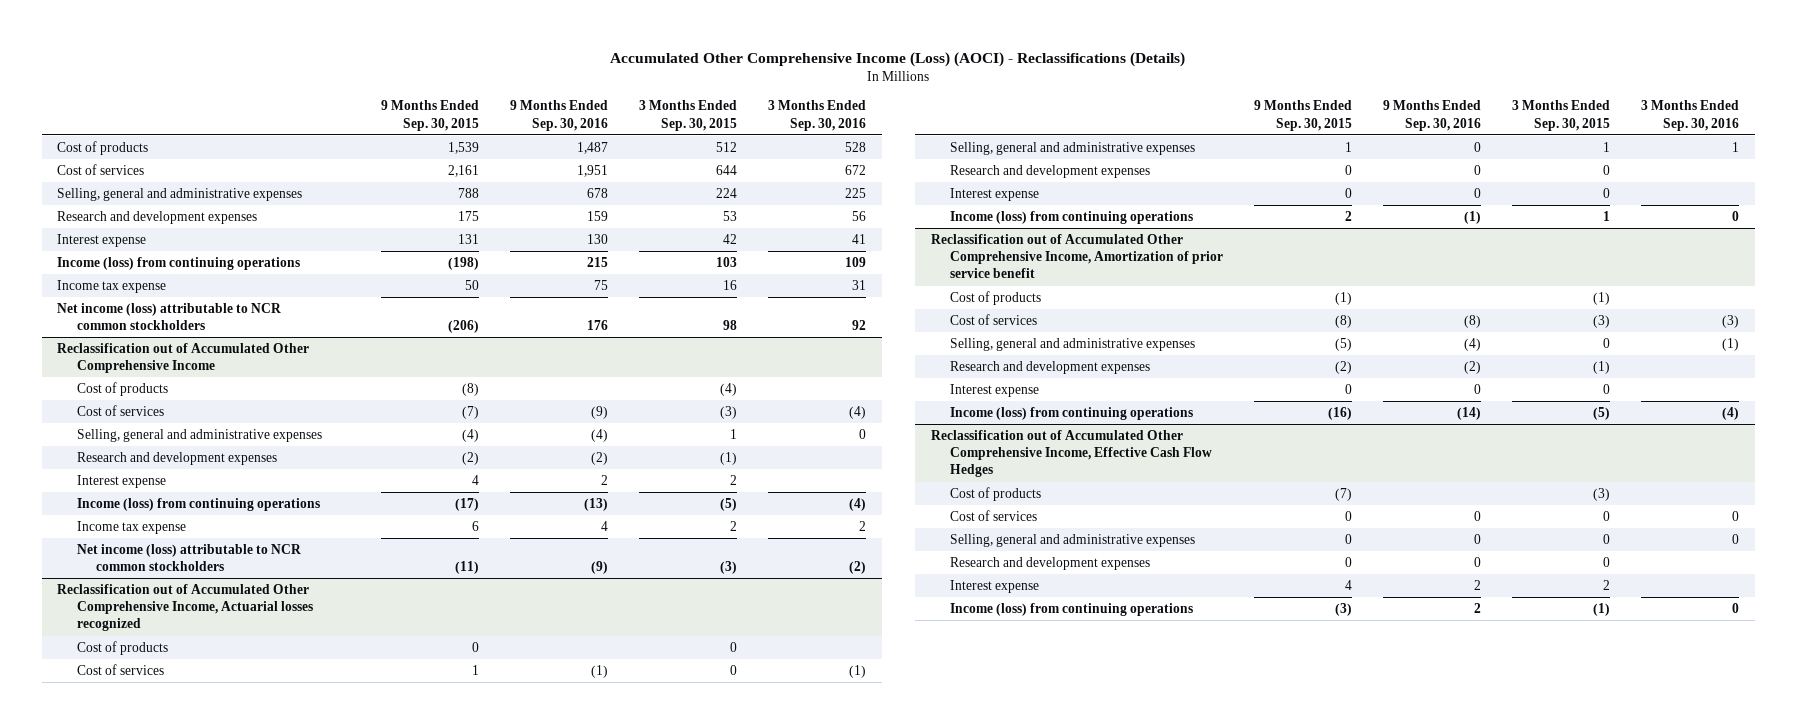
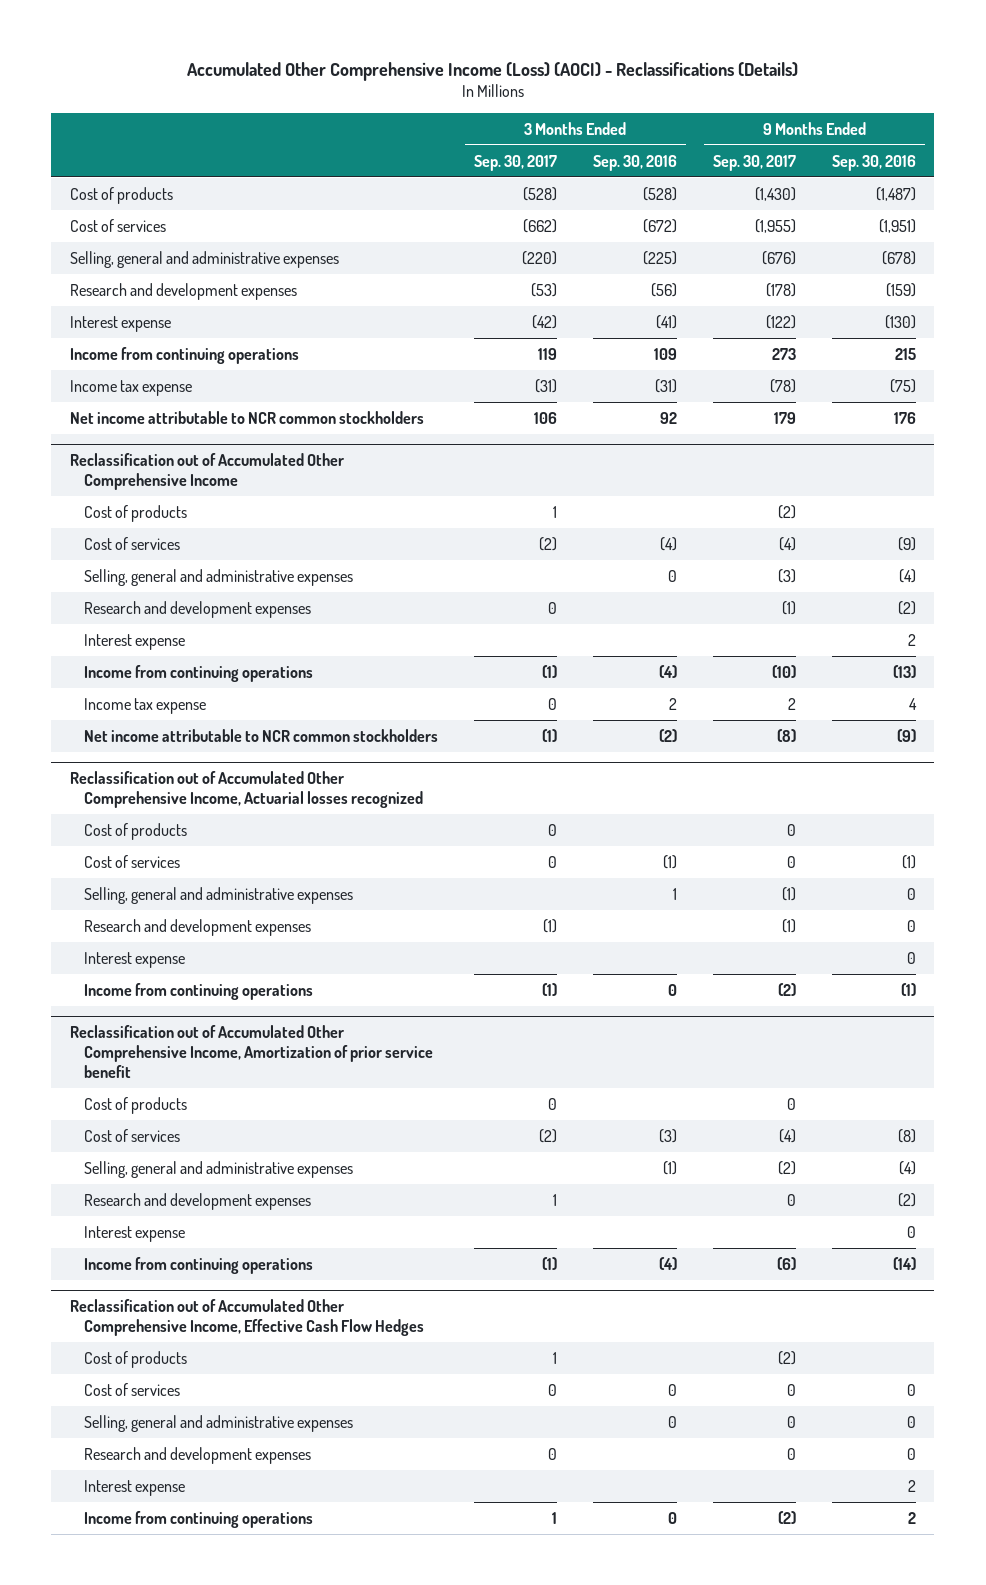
[380,100,479,131] 9 Months Ended Sep. 30, 2015 -> none
[638,100,737,131] 3 Months Ended Sep. 30, 2015 -> none
none -> [473,154,557,171] Sep. 30, 2017
none -> [713,154,797,171] Sep. 30, 2017
[576,141,608,154] 1,487 -> [876,186,917,201] (1,487)
[844,141,866,152] 528 -> [642,186,677,201] (528)
[576,164,608,177] 1,951 -> [879,218,917,233] (1,951)
[844,164,866,175] 672 -> [642,218,677,233] (672)
[586,187,608,198] 678 -> [882,250,917,265] (678)
[844,187,866,198] 225 -> [642,250,677,265] (225)
[586,210,608,221] 159 -> [886,282,917,297] (159)
[851,210,866,221] 56 -> [650,282,677,297] (56)
[586,233,608,244] 130 -> [885,314,917,329] (130)
[851,233,866,244] 41 -> [655,314,677,329] (41)
[57,256,301,270] Income (loss) from continuing operations -> [69,346,299,364] Income from continuing operations
[593,279,608,290] 75 -> [890,378,917,393] (75)
[851,279,866,290] 31 -> [654,378,677,393] (31)
[57,302,282,331] Net income (loss) attributable to NCR common stockholders -> [69,410,424,424] Net income attributable to NCR common stockholders
[76,497,320,511] Income (loss) from continuing operations -> [83,664,313,682] Income from continuing operations
[76,543,301,572] Net income (loss) attributable to NCR common stockholders -> [83,728,438,742] Net income attributable to NCR common stockholders
[950,210,1194,224] Income (loss) from continuing operations -> [83,982,313,1000] Income from continuing operations
[950,406,1194,420] Income (loss) from continuing operations -> [83,1256,313,1274] Income from continuing operations
[950,602,1194,616] Income (loss) from continuing operations -> [83,1510,313,1528] Income from continuing operations

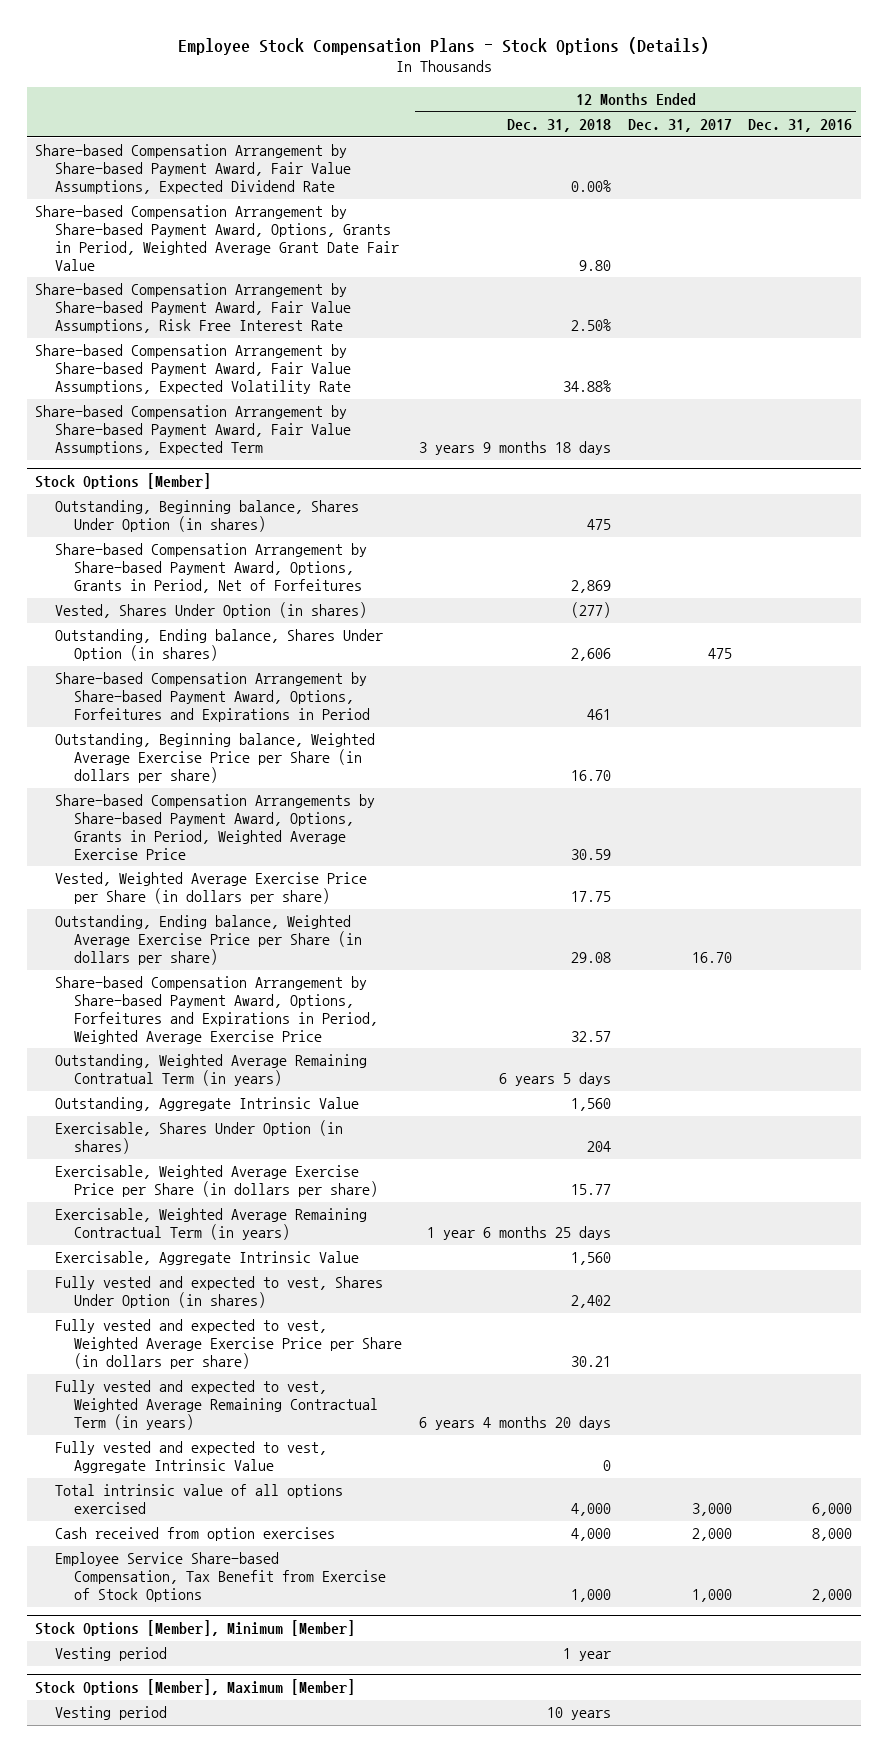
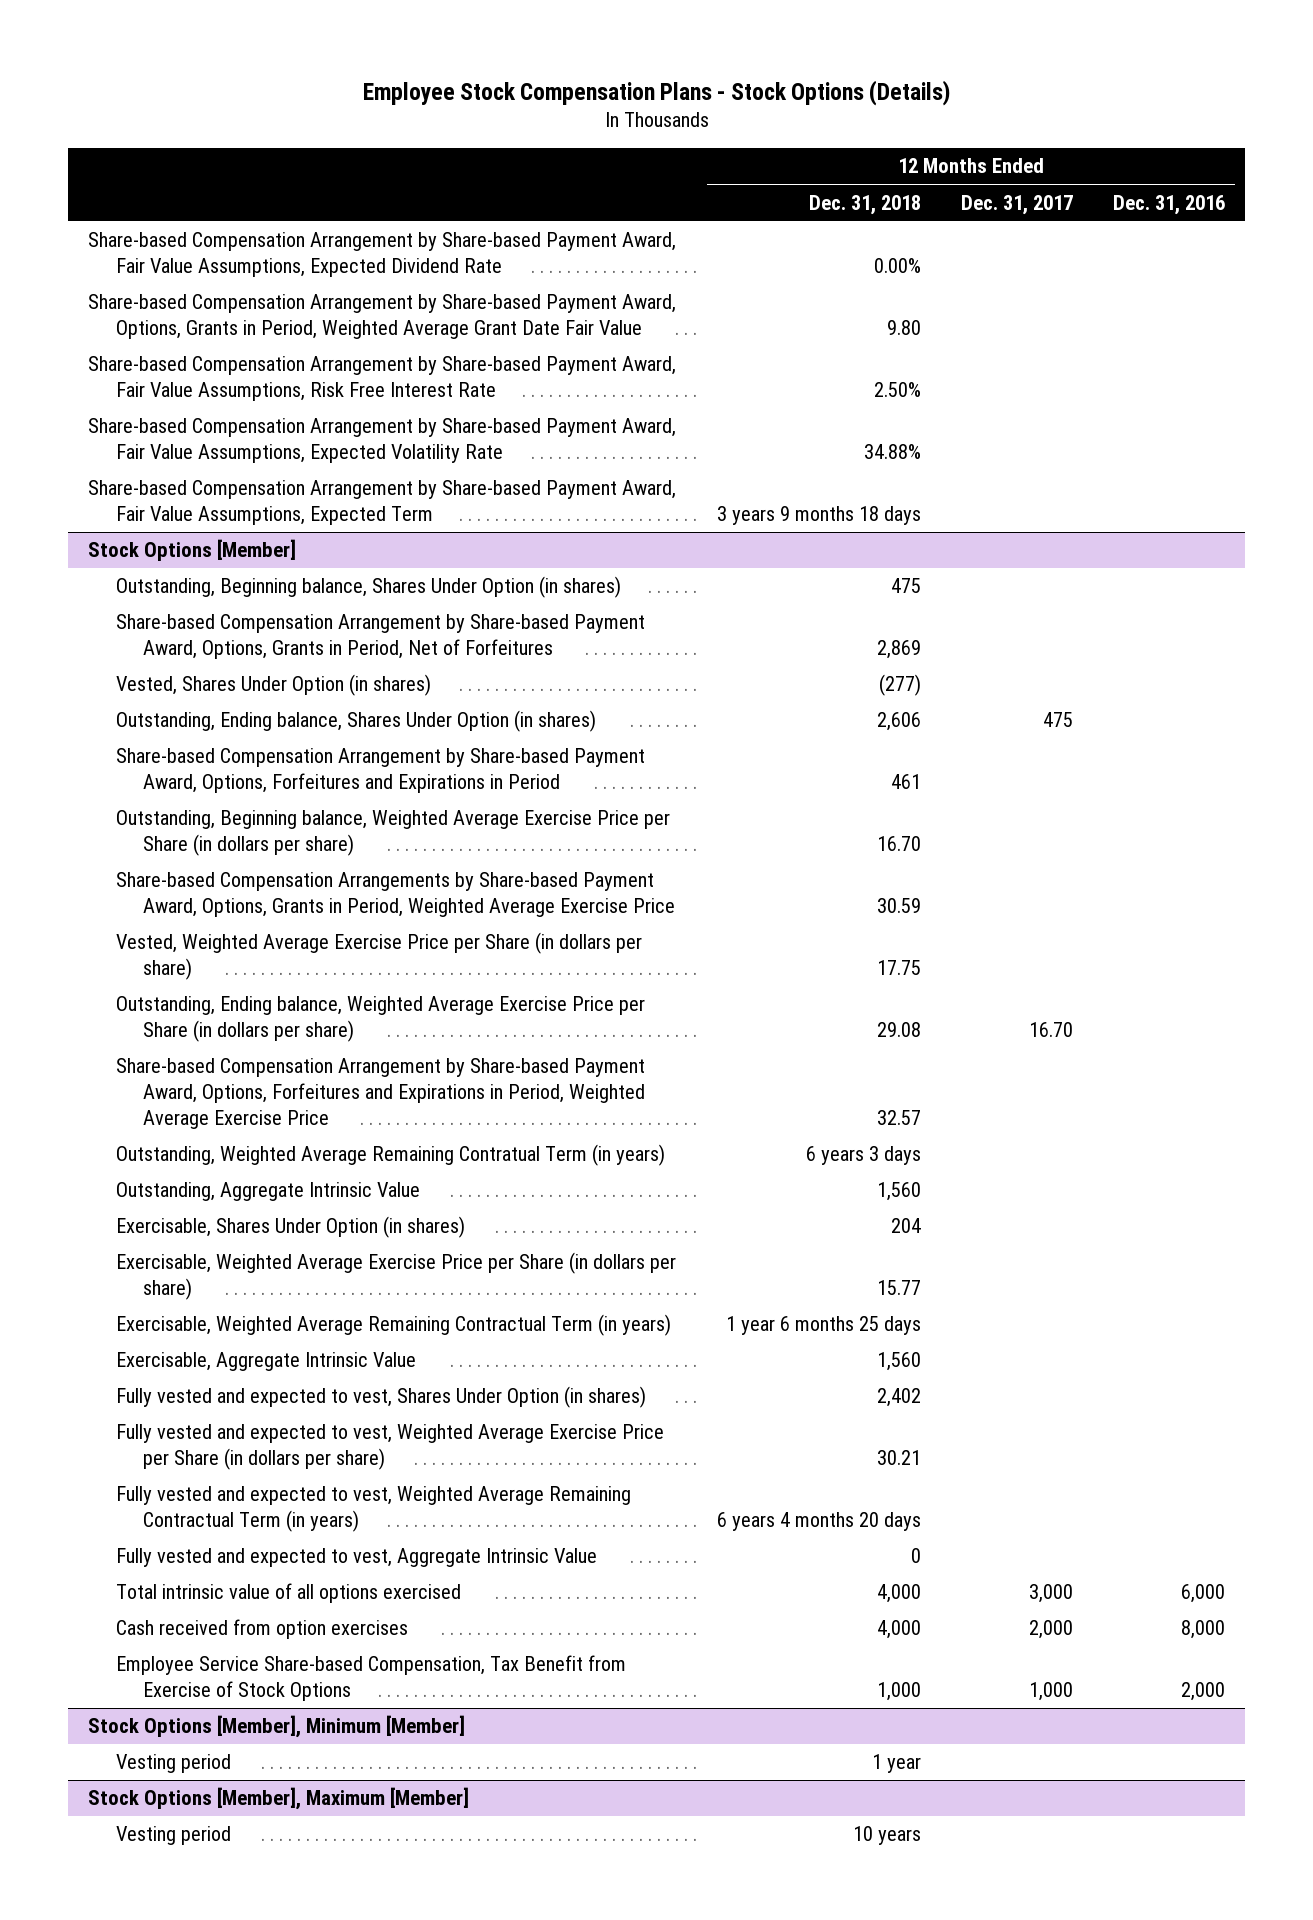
[498,1072,611,1087] 6 years 5 days -> [805,1146,921,1166] 6 years 3 days

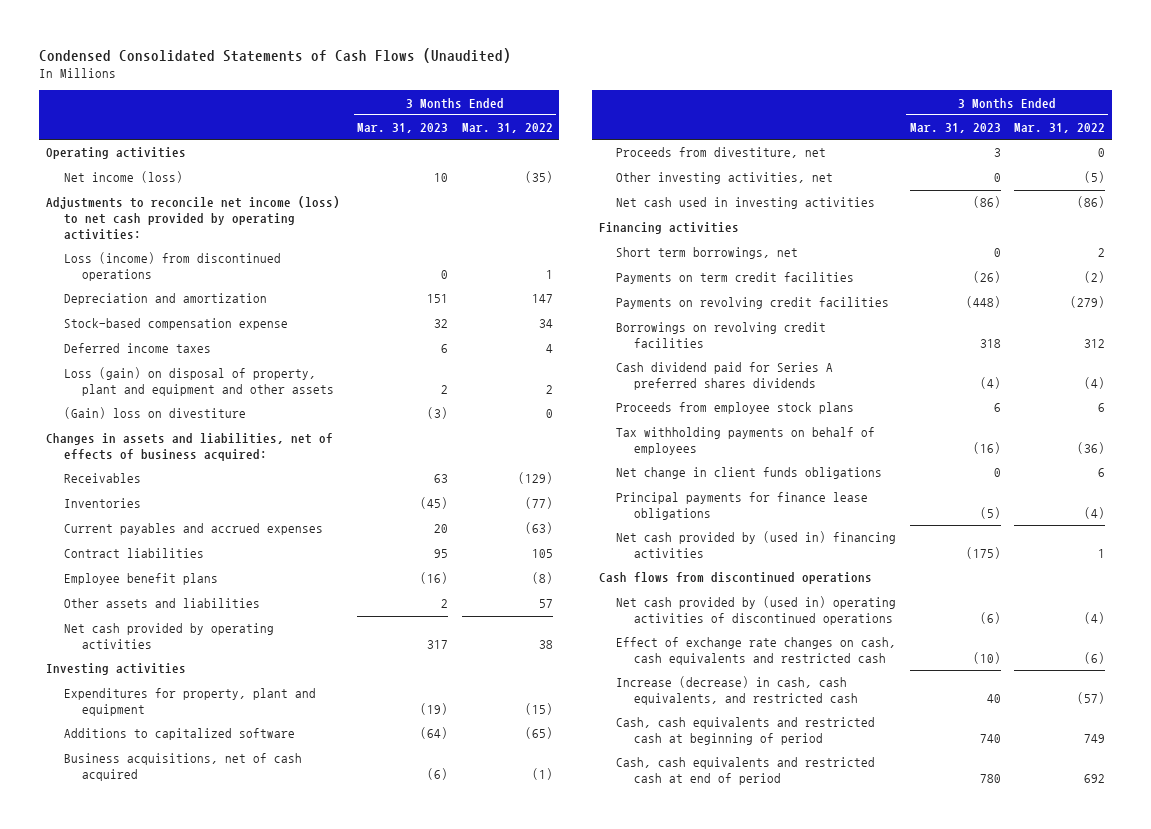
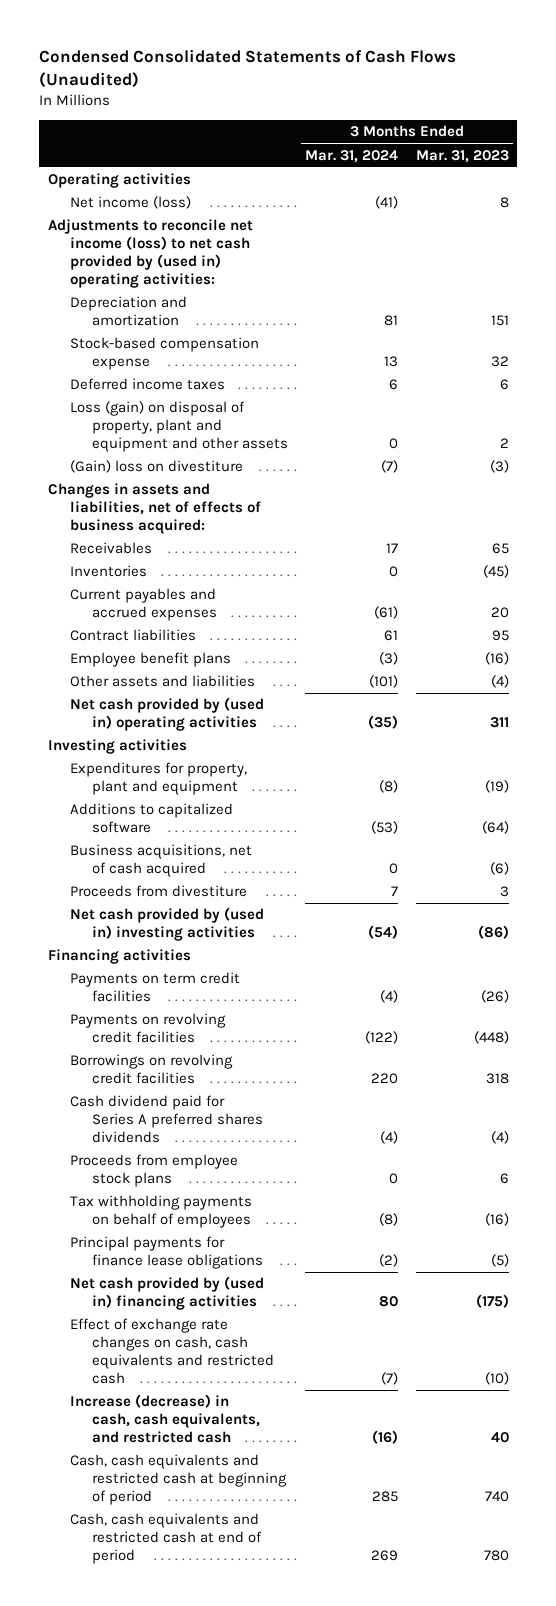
[461,123,553,134] Mar. 31, 2022 -> none
none -> [305,149,399,163] Mar. 31, 2024
[63,252,281,282] Loss (income) from discontinued operations -> none
[434,173,449,183] 10 -> [499,197,509,209] 8
[46,196,341,241] Adjustments to reconcile net income (loss) to net cash provided by operating activities: -> [47,219,253,288] Adjustments to reconcile net income (loss) to net cash provided by (used in) operating activities:
[434,474,449,484] 63 -> [491,543,509,555] 65
[441,599,449,609] 2 -> [490,675,509,689] (4)
[63,623,274,650] Net cash provided by operating activities -> [70,697,265,732] Net cash provided by (used in) operating activities
[427,640,449,650] 317 -> [489,717,509,729] 311
[616,172,834,185] Other investing activities, net -> none
[616,147,827,159] Proceeds from divestiture, net -> [70,885,248,898] Proceeds from divestiture
[616,197,876,210] Net cash used in investing activities -> [70,907,265,942] Net cash provided by (used in) investing activities
[616,247,799,260] Short term borrowings, net -> none
[616,467,883,480] Net change in client funds obligations -> none
[598,572,872,585] Cash flows from discontinued operations -> none
[616,596,897,626] Net cash provided by (used in) operating activities of discontinued operations -> none

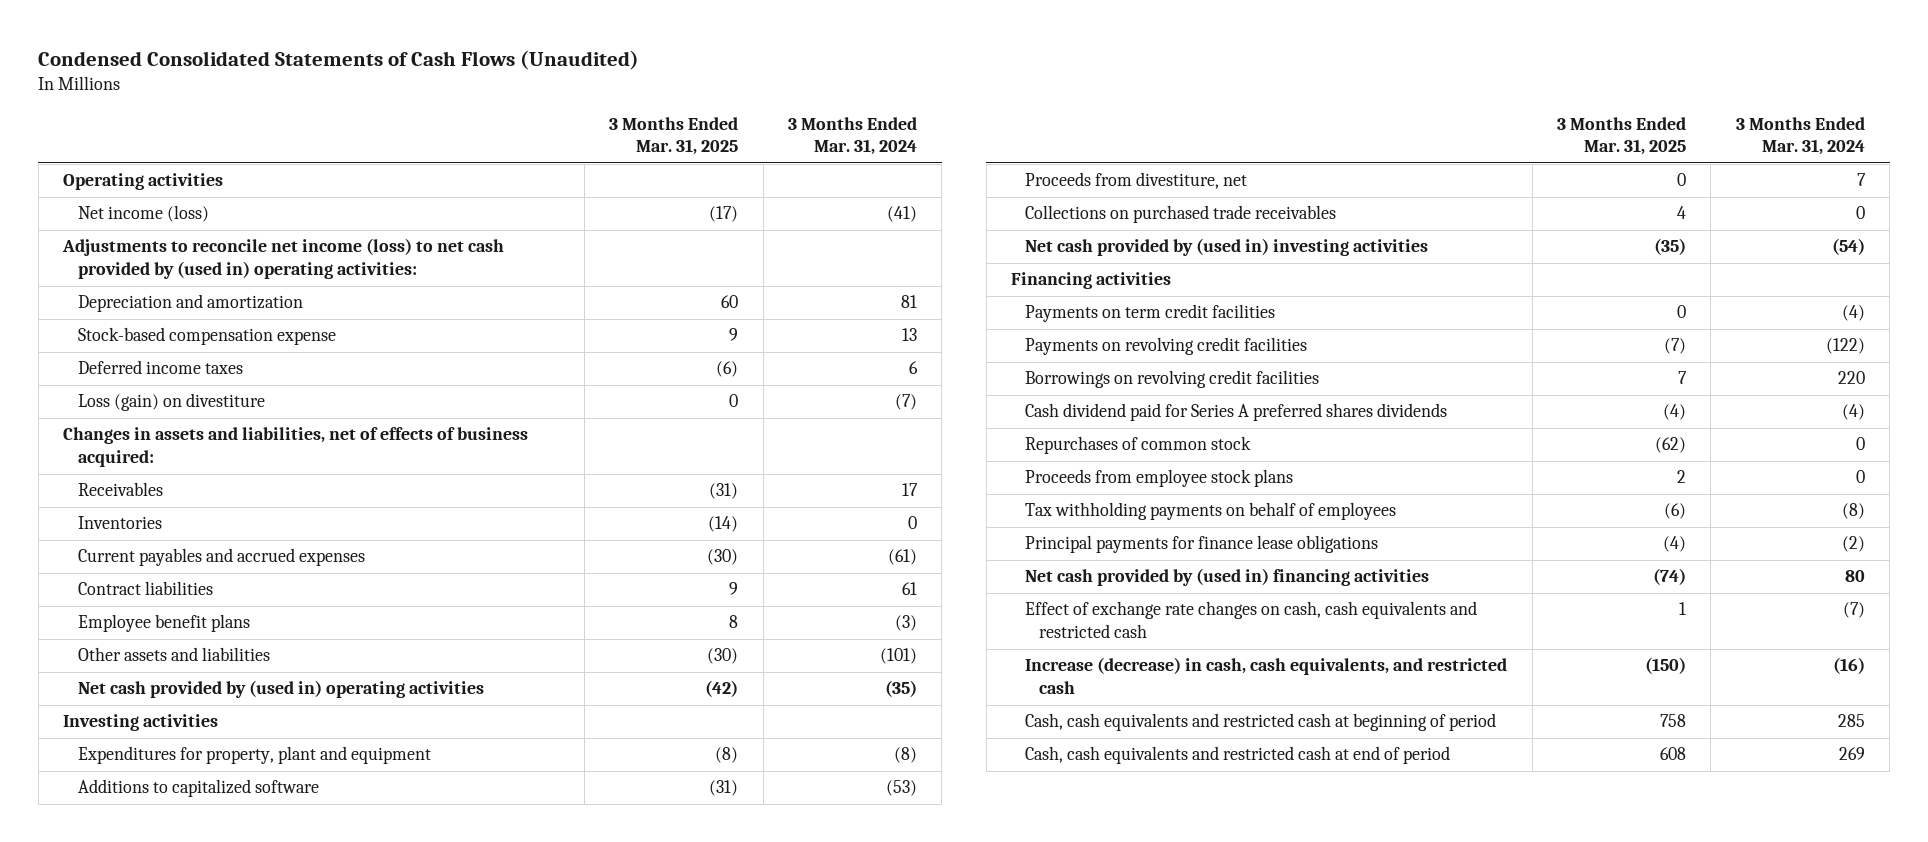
[415,149,509,163] Mar. 31, 2023 -> none
none -> [609,116,739,156] 3 Months Ended Mar. 31, 2025
[70,401,289,453] Loss (gain) on disposal of property, plant and equipment and other assets -> none
[70,460,244,474] (Gain) loss on divestiture -> [77,393,265,412] Loss (gain) on divestiture
[70,844,253,878] Business acquisitions, net of cash acquired -> none
[70,885,248,898] Proceeds from divestiture -> [1025,172,1248,190] Proceeds from divestiture, net
none -> [1025,205,1337,224] Collections on purchased trade receivables
none -> [1025,436,1252,455] Repurchases of common stock

